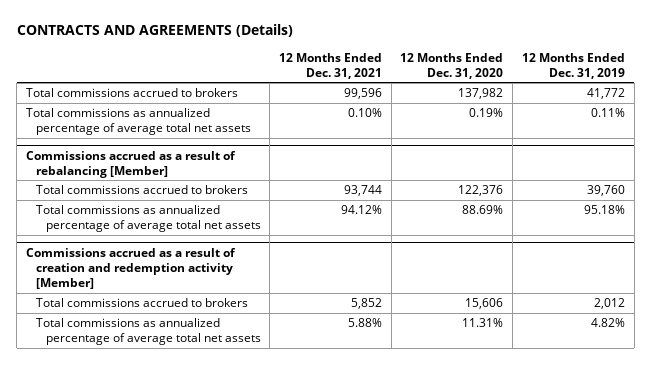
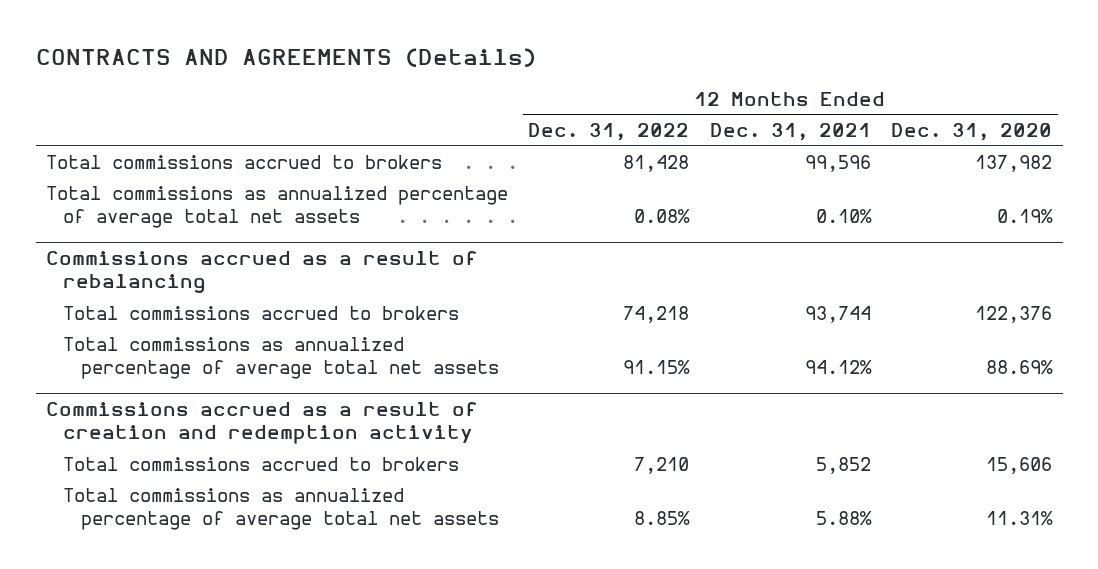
[521,52,625,79] 12 Months Ended Dec. 31, 2019 -> none
none -> [528,122,690,141] Dec. 31, 2022
[25,150,236,178] Commissions accrued as a result of rebalancing [Member] -> [45,251,478,294] Commissions accrued as a result of rebalancing
[25,247,236,290] Commissions accrued as a result of creation and redemption activity [Member] -> [45,402,478,445] Commissions accrued as a result of creation and redemption activity

